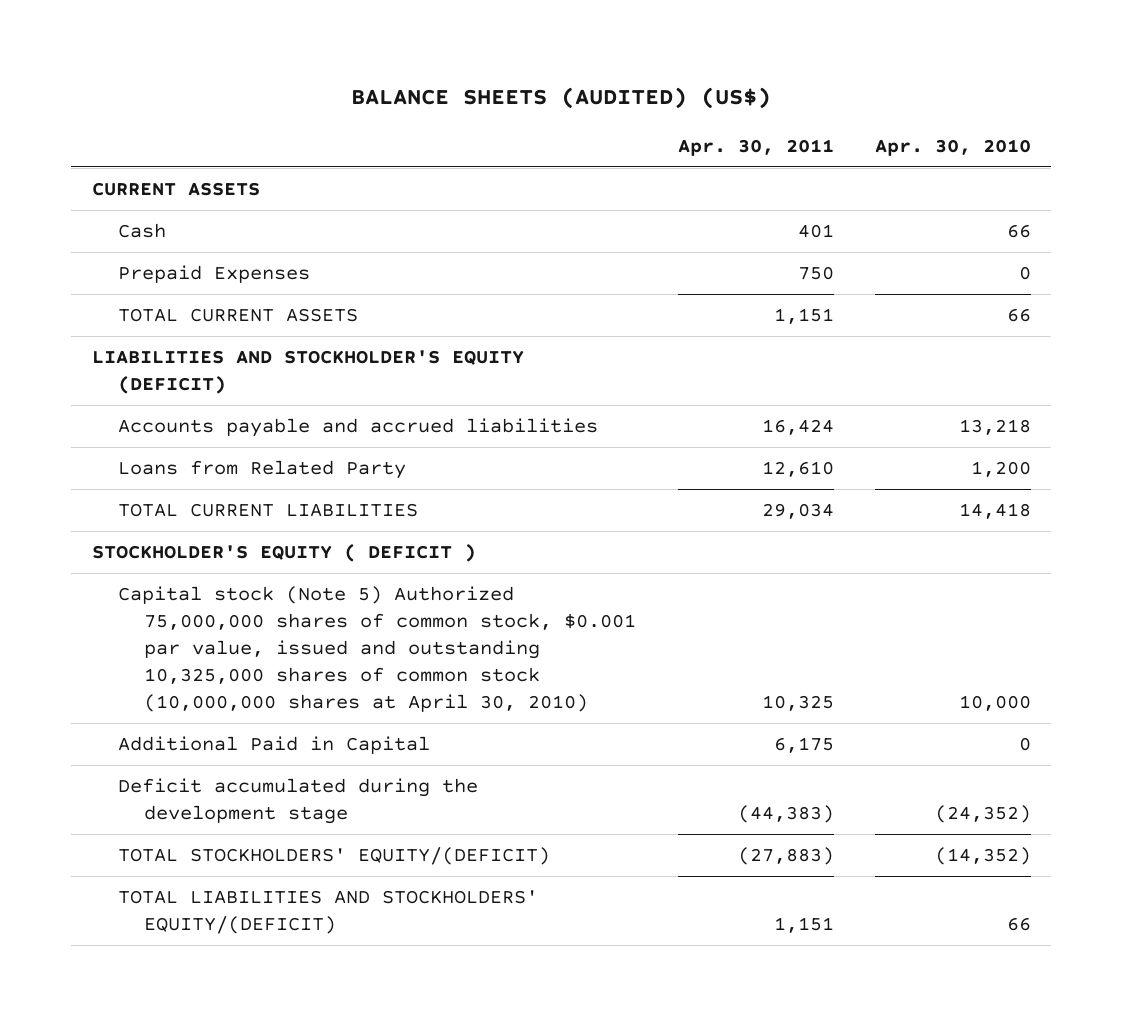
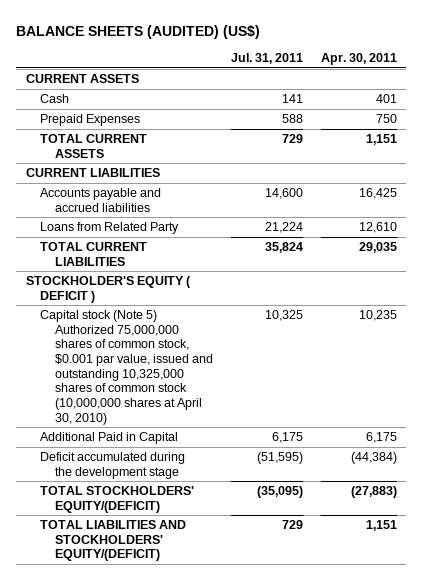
[874,138,1031,156] Apr. 30, 2010 -> none
none -> [231,52,304,64] Jul. 31, 2011
[92,350,525,395] LIABILITIES AND STOCKHOLDER'S EQUITY (DEFICIT) -> none
none -> [25,168,160,178] CURRENT LIABILITIES
[761,419,834,436] 16,424 -> [359,188,398,200] 16,425
[761,503,834,520] 29,034 -> [359,242,398,254] 29,035
[761,694,834,711] 10,325 -> [359,310,398,322] 10,235
[737,805,834,824] (44,383) -> [351,452,398,465] (44,384)

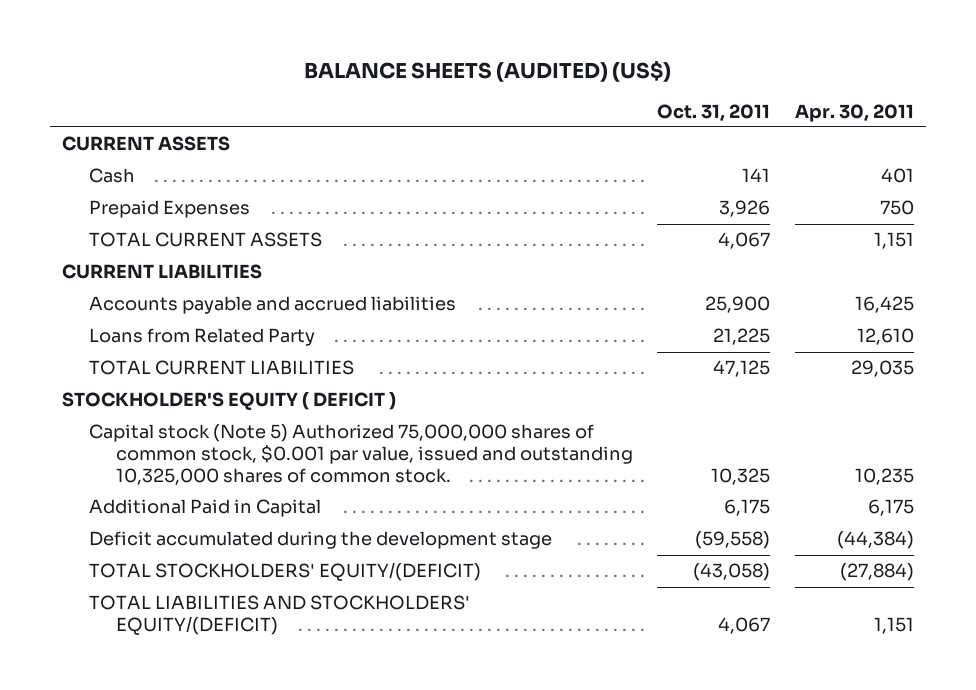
[231,52,304,64] Jul. 31, 2011 -> none
none -> [657,103,771,122] Oct. 31, 2011
[40,310,213,425] Capital stock (Note 5) Authorized 75,000,000 shares of common stock, $0.001 par value, issued and outstanding 10,325,000 shares of common stock (10,000,000 shares at April 30, 2010) -> [88,424,633,486] Capital stock (Note 5) Authorized 75,000,000 shares of common stock, $0.001 par value, issued and outstanding 10,325,000 shares of common stock.
[351,486,398,499] (27,883) -> [839,563,914,582] (27,884)

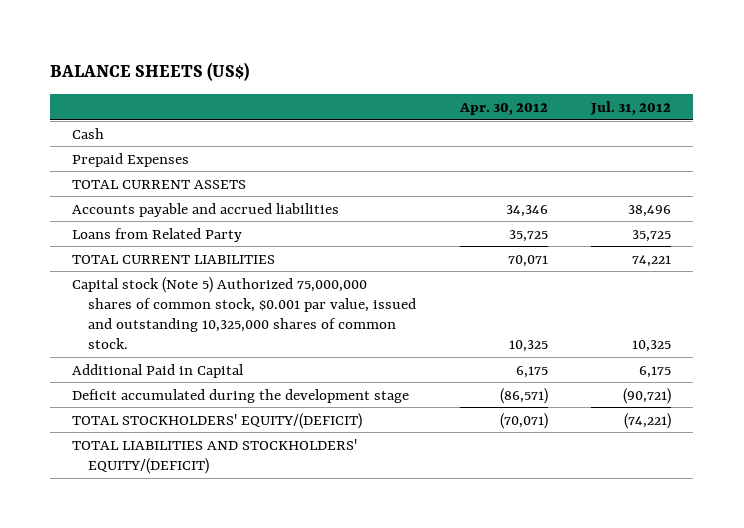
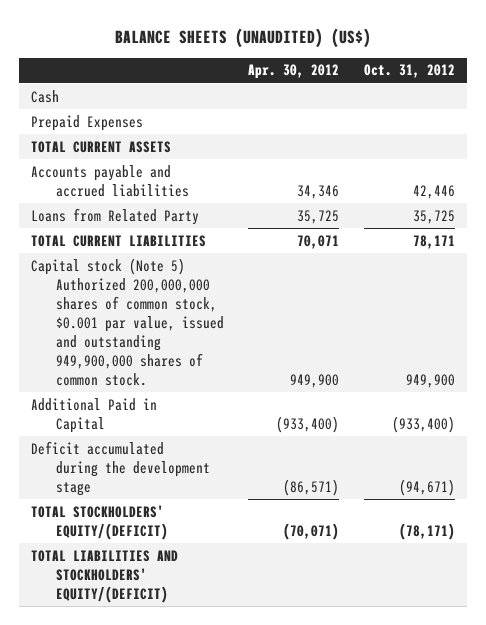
[50,62,250,82] BALANCE SHEETS (US$) -> [115,27,372,48] BALANCE SHEETS (UNAUDITED) (US$)
[590,100,672,115] Jul. 31, 2012 -> none
none -> [363,64,455,79] Oct. 31, 2012
[72,276,416,350] Capital stock (Note 5) Authorized 75,000,000 shares of common stock, $0.001 par value, issued and outstanding 10,325,000 shares of common stock. -> [31,257,224,386] Capital stock (Note 5) Authorized 200,000,000 shares of common stock, $0.001 par value, issued and outstanding 949,900,000 shares of common stock.
[508,340,548,353] 10,325 -> [290,373,340,388] 949,900
[515,365,548,378] 6,175 -> [276,415,340,433] (933,400)

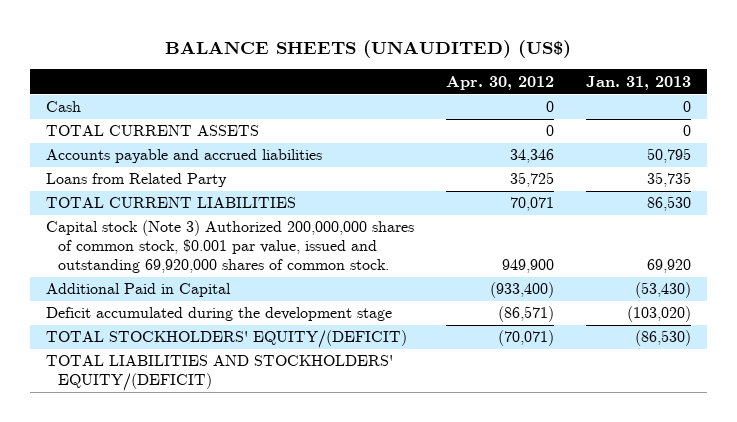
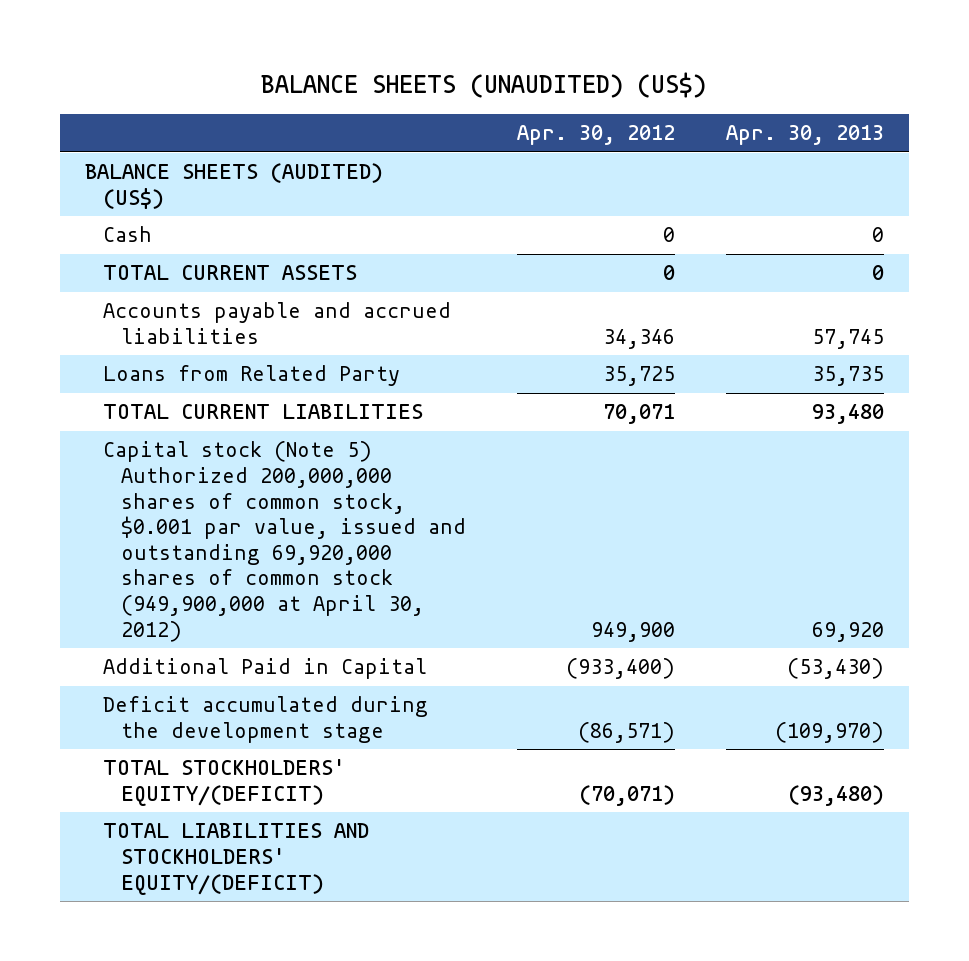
[585,75,691,90] Jan. 31, 2013 -> none
none -> [725,125,884,146] Apr. 30, 2013
none -> [84,163,383,209] BALANCE SHEETS (AUDITED) (US$)
[46,220,415,273] Capital stock (Note 3) Authorized 200,000,000 shares of common stock, $0.001 par value, issued and outstanding 69,920,000 shares of common stock. -> [103,441,467,642] Capital stock (Note 5) Authorized 200,000,000 shares of common stock, $0.001 par value, issued and outstanding 69,920,000 shares of common stock (949,900,000 at April 30, 2012)

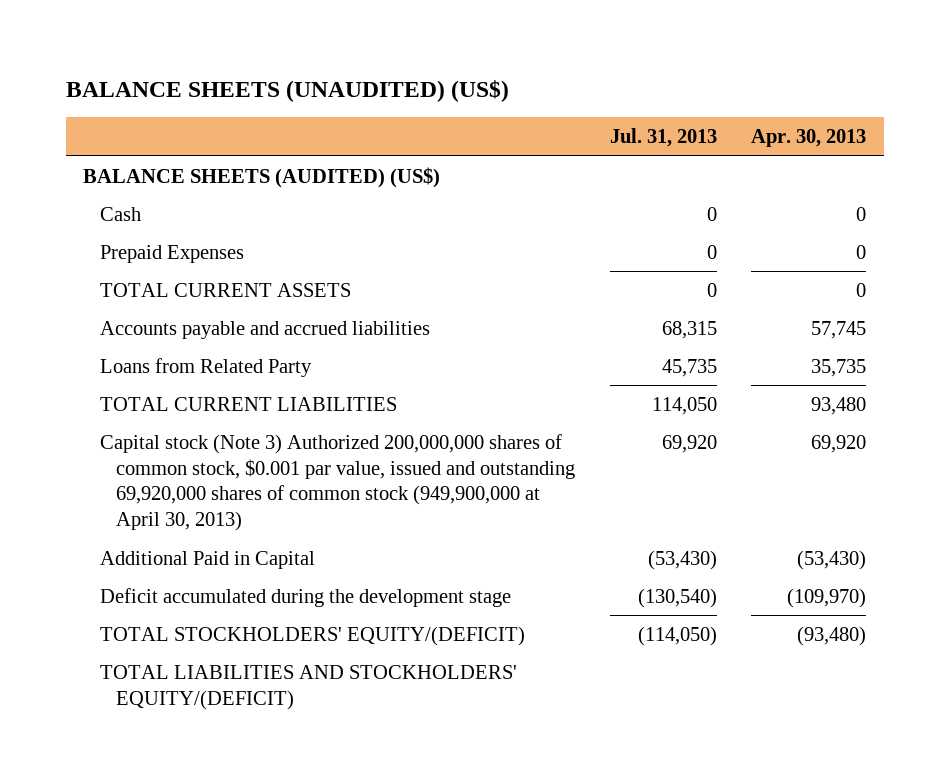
[516,125,675,146] Apr. 30, 2012 -> none
none -> [609,128,717,148] Jul. 31, 2013
none -> [99,244,244,263] Prepaid Expenses
[103,441,467,642] Capital stock (Note 5) Authorized 200,000,000 shares of common stock, $0.001 par value, issued and outstanding 69,920,000 shares of common stock (949,900,000 at April 30, 2012) -> [99,433,576,531] Capital stock (Note 3) Authorized 200,000,000 shares of common stock, $0.001 par value, issued and outstanding 69,920,000 shares of common stock (949,900,000 at April 30, 2013)

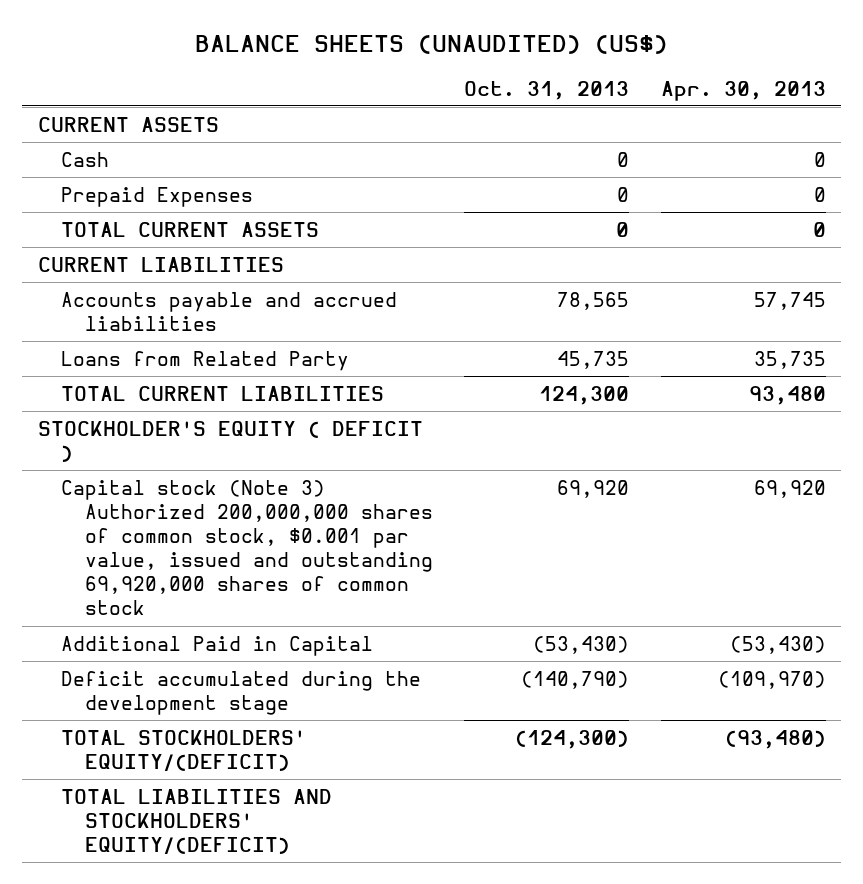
[609,128,717,148] Jul. 31, 2013 -> none
none -> [464,80,630,100] Oct. 31, 2013
[82,166,440,188] BALANCE SHEETS (AUDITED) (US$) -> none
none -> [37,116,219,132] CURRENT ASSETS
none -> [37,256,284,272] CURRENT LIABILITIES
none -> [37,420,423,462] STOCKHOLDER'S EQUITY ( DEFICIT )
[99,433,576,531] Capital stock (Note 3) Authorized 200,000,000 shares of common stock, $0.001 par value, issued and outstanding 69,920,000 shares of common stock (949,900,000 at April 30, 2013) -> [61,479,433,616] Capital stock (Note 3) Authorized 200,000,000 shares of common stock, $0.001 par value, issued and outstanding 69,920,000 shares of common stock

